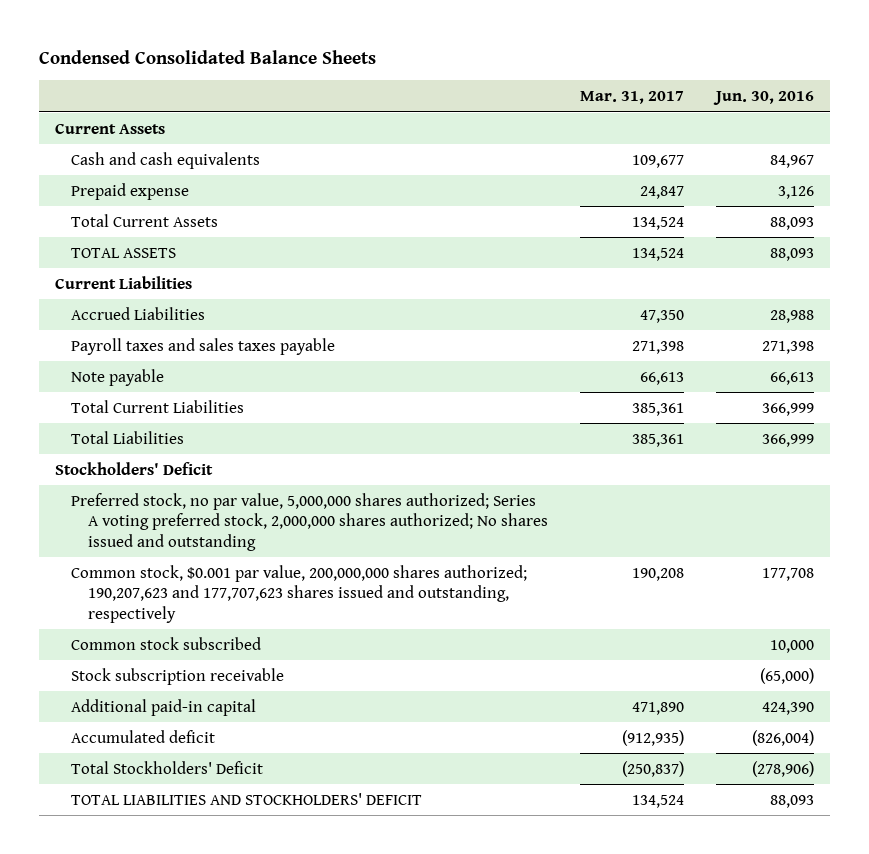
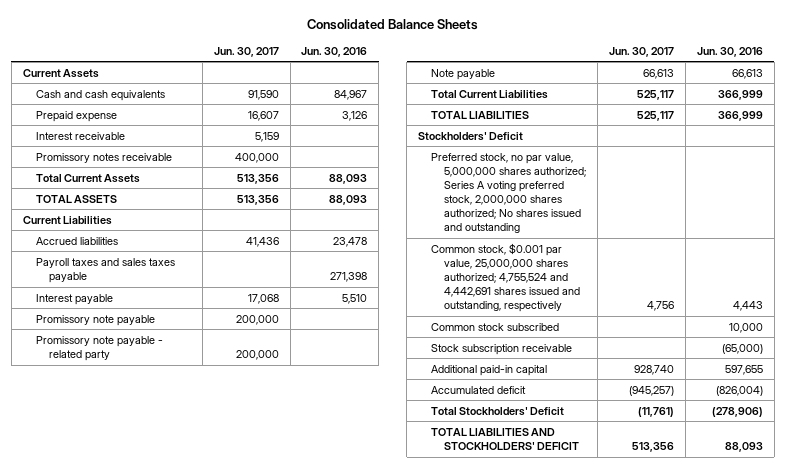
[38,50,376,65] Condensed Consolidated Balance Sheets -> [306,18,478,30] Consolidated Balance Sheets
[580,91,685,105] Mar. 31, 2017 -> none
none -> [213,46,279,57] Jun. 30, 2017
none -> [35,131,125,140] Interest receivable
none -> [35,152,172,163] Promissory notes receivable
[71,306,206,320] Accrued Liabilities -> [35,236,118,245] Accrued liabilities
[769,309,814,323] 28,988 -> [333,236,368,247] 23,478
none -> [35,293,113,305] Interest payable
none -> [35,314,155,326] Promissory note payable
none -> [35,335,163,361] Promissory note payable - related party
[71,430,185,444] Total Liabilities -> [431,110,530,119] TOTAL LIABILITIES
[71,564,528,623] Common stock, $0.001 par value, 200,000,000 shares authorized; 190,207,623 and 177,707,623 shares issued and outstanding, respectively -> [431,242,581,313] Common stock, $0.001 par value, 25,000,000 shares authorized; 4,755,524 and 4,442,691 shares issued and outstanding, respectively
[761,567,814,581] 177,708 -> [732,301,763,312] 4,443
[761,701,814,715] 424,390 -> [724,364,763,375] 597,655

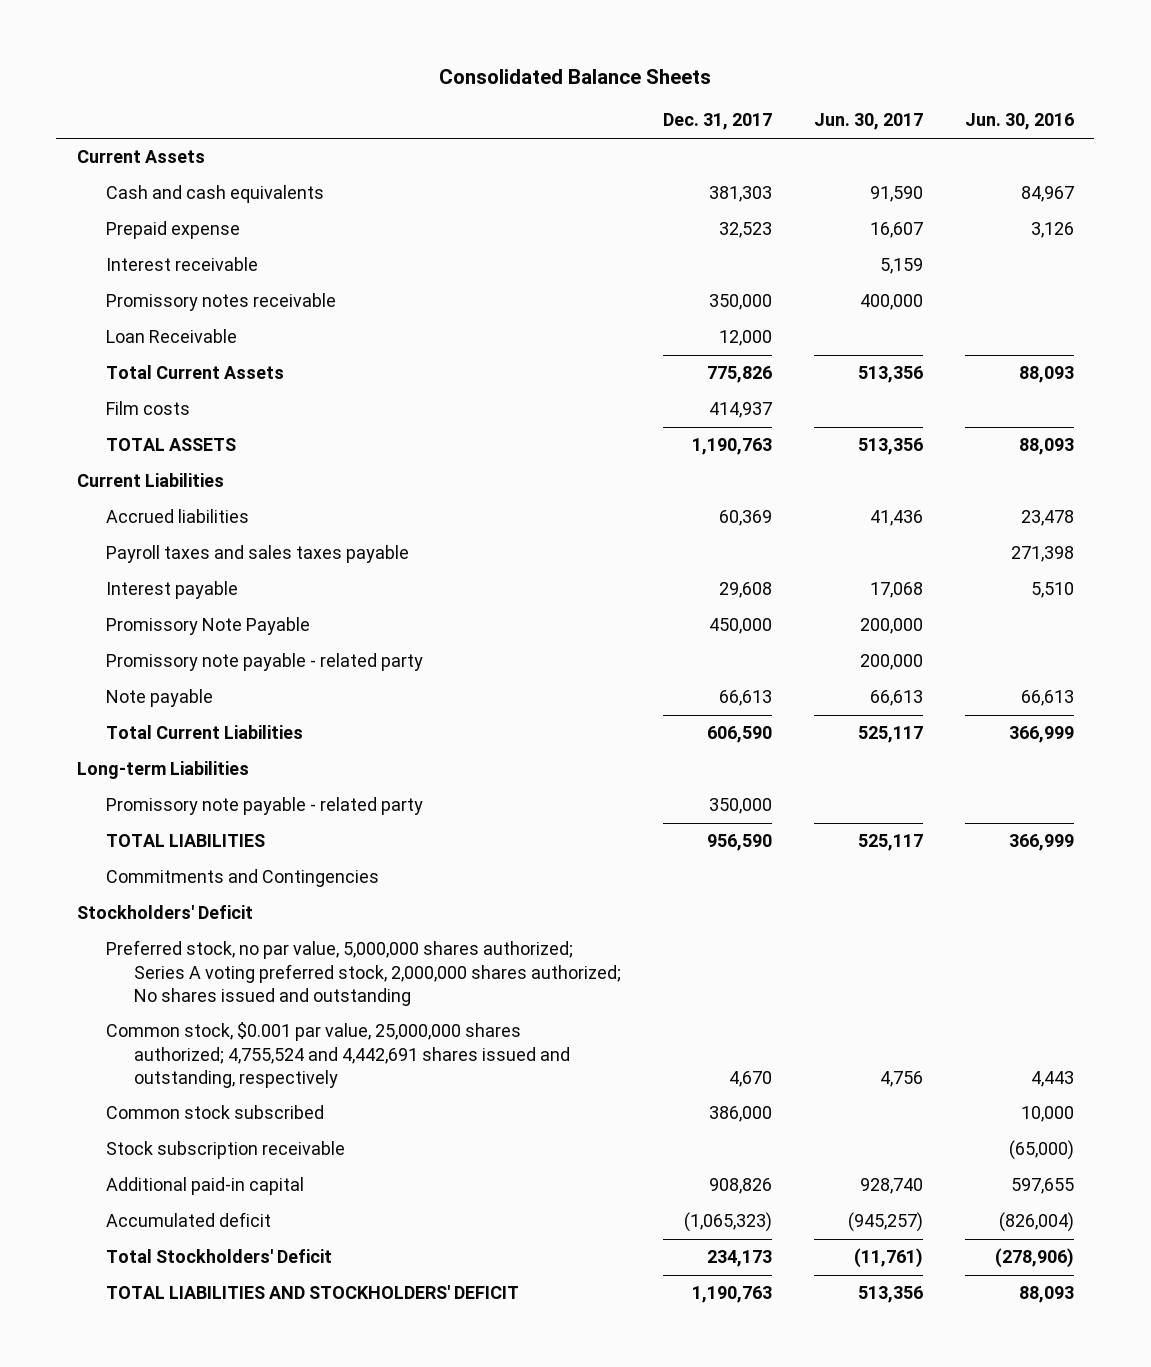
none -> [662,113,772,131] Dec. 31, 2017
none -> [105,329,237,344] Loan Receivable
none -> [105,401,190,416] Film costs
[35,314,155,326] Promissory note payable -> [105,617,310,636] Promissory Note Payable
none -> [77,761,250,780] Long-term Liabilities
none -> [105,797,423,816] Promissory note payable - related party
none -> [105,869,379,888] Commitments and Contingencies

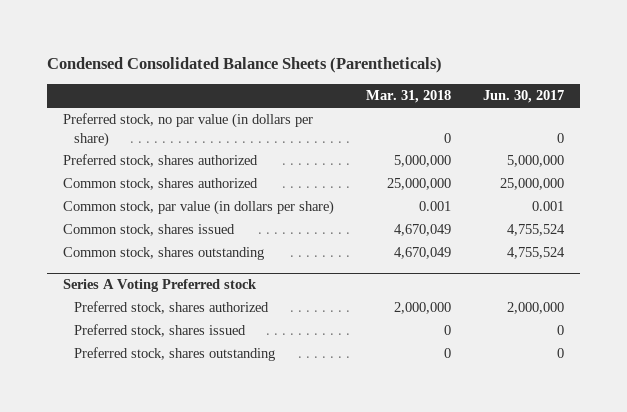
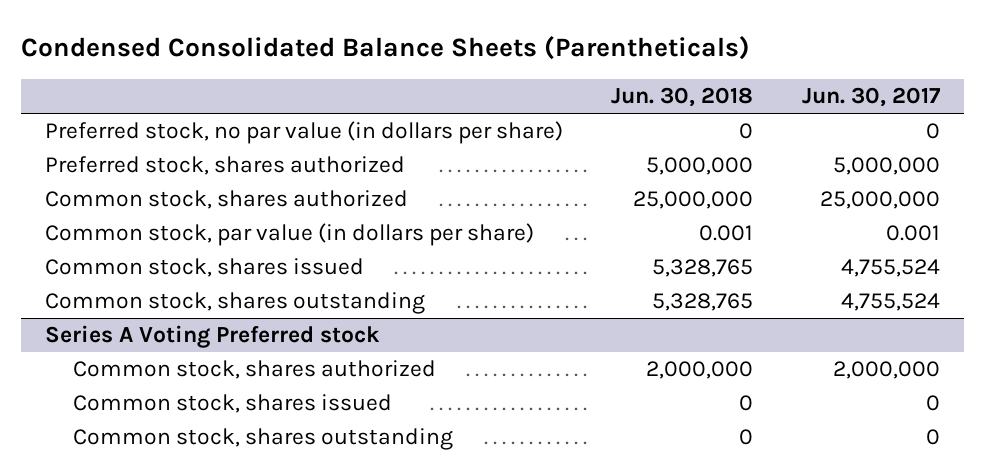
[366,90,452,104] Mar. 31, 2018 -> none
none -> [611,87,754,108] Jun. 30, 2018
[73,301,269,315] Preferred stock, shares authorized -> [73,360,437,380] Common stock, shares authorized
[73,324,246,338] Preferred stock, shares issued -> [73,394,393,414] Common stock, shares issued
[73,347,275,362] Preferred stock, shares outstanding -> [73,428,454,451] Common stock, shares outstanding

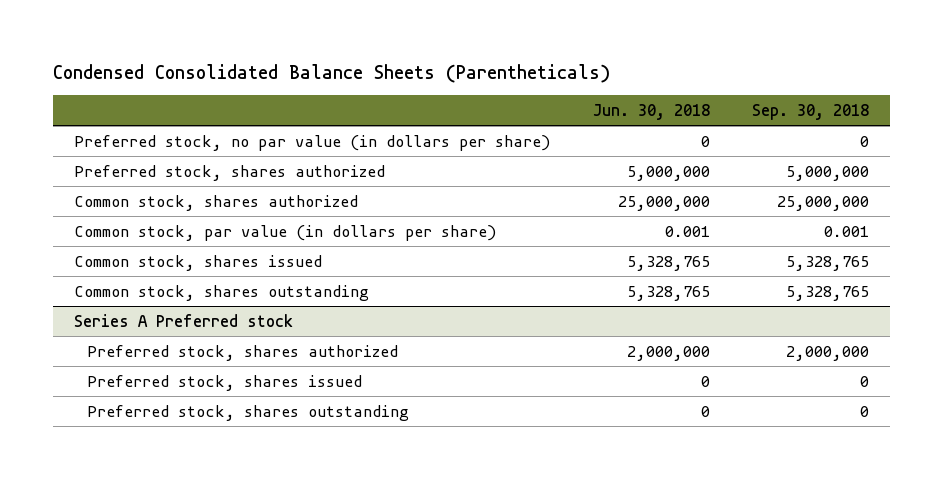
[801,87,941,108] Jun. 30, 2017 -> none
none -> [751,103,869,120] Sep. 30, 2018
[44,325,380,349] Series A Voting Preferred stock -> [74,313,294,327] Series A Preferred stock
[73,360,437,380] Common stock, shares authorized -> [86,344,398,361] Preferred stock, shares authorized
[73,394,393,414] Common stock, shares issued -> [86,374,362,391] Preferred stock, shares issued
[73,428,454,451] Common stock, shares outstanding -> [86,404,409,421] Preferred stock, shares outstanding

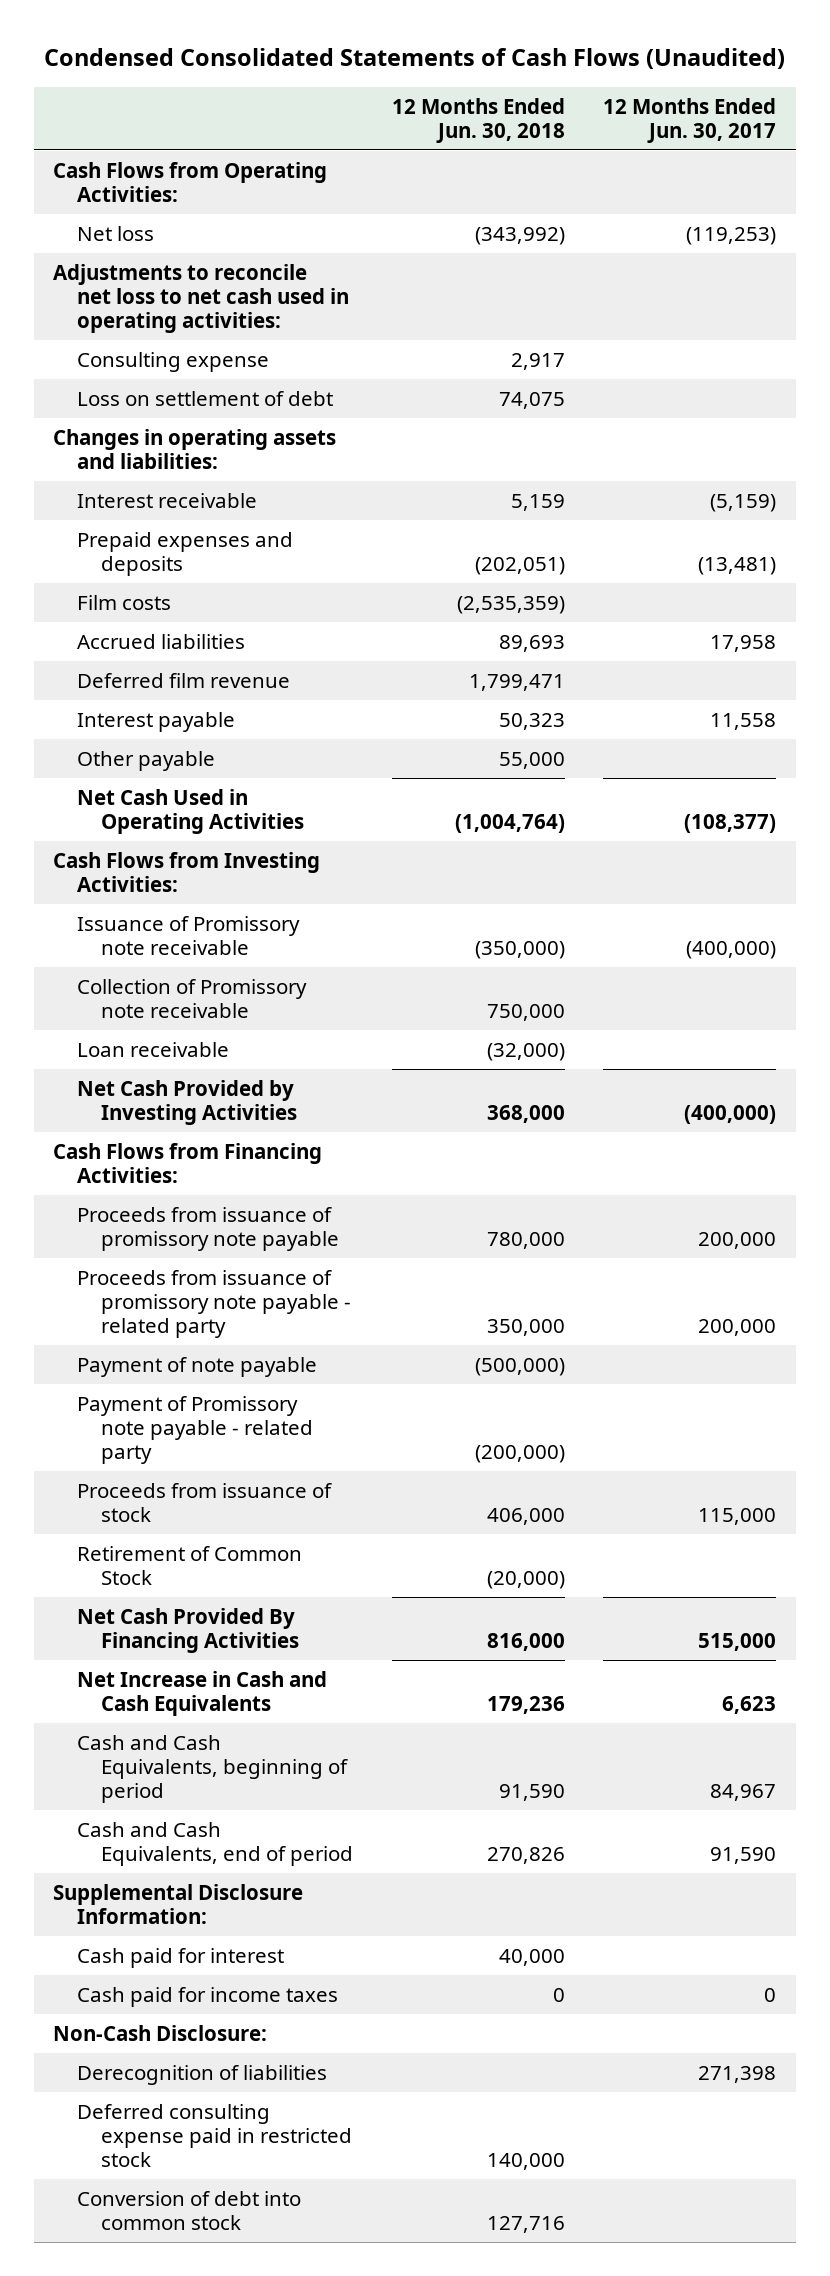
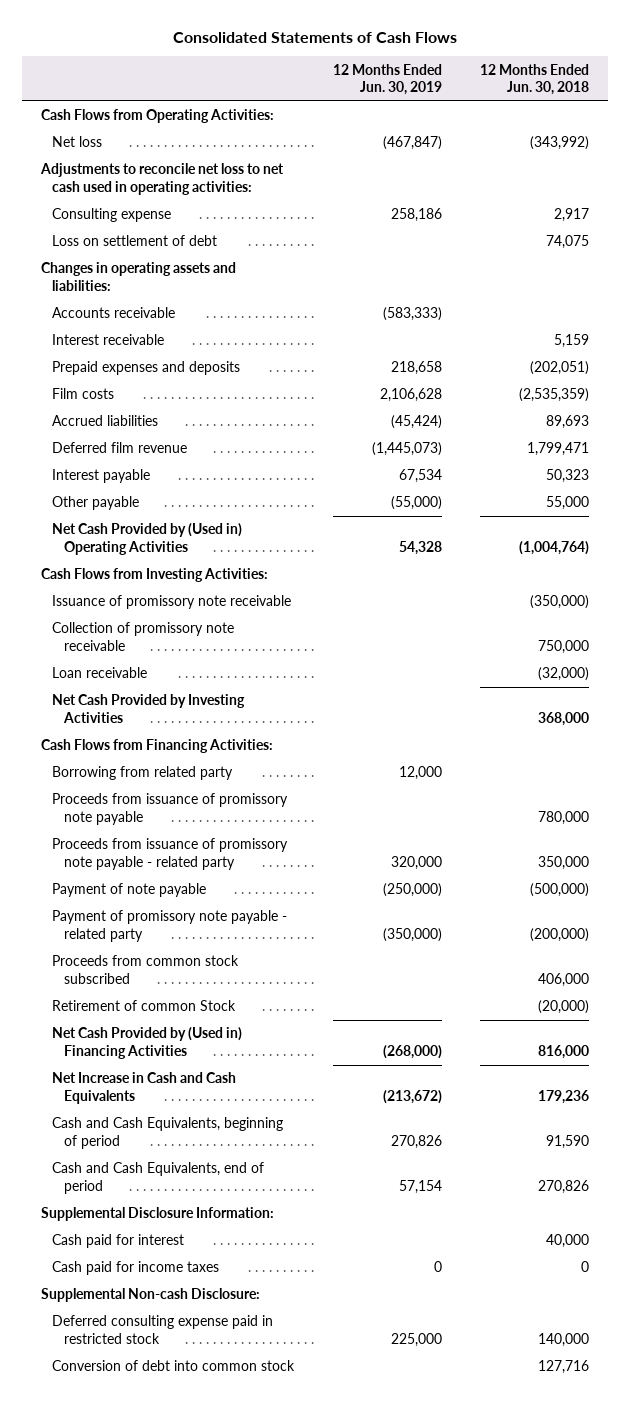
[43,48,785,70] Condensed Consolidated Statements of Cash Flows (Unaudited) -> [173,31,458,43] Consolidated Statements of Cash Flows
[603,97,777,143] 12 Months Ended Jun. 30, 2017 -> none
none -> [332,63,442,96] 12 Months Ended Jun. 30, 2019
none -> [52,307,176,319] Accounts receivable
[77,788,305,834] Net Cash Used in Operating Activities -> [52,523,243,555] Net Cash Provided by (Used in) Operating Activities
[77,915,301,955] Issuance of Promissory note receivable -> [52,595,292,610] Issuance of promissory note receivable
[77,978,308,1018] Collection of Promissory note receivable -> [52,622,235,651] Collection of promissory note receivable
none -> [52,766,234,781] Borrowing from related party
[77,1395,314,1464] Payment of Promissory note payable - related party -> [52,910,288,942] Payment of promissory note payable - related party
[77,1482,333,1522] Proceeds from issuance of stock -> [52,955,240,984] Proceeds from common stock subscribed
[77,1545,303,1585] Retirement of Common Stock -> [52,1000,237,1012] Retirement of common Stock
[77,1607,300,1653] Net Cash Provided By Financing Activities -> [52,1027,243,1059] Net Cash Provided by (Used in) Financing Activities
[77,2064,328,2085] Derecognition of liabilities -> none
[53,2024,268,2041] Non-Cash Disclosure: -> [40,1288,260,1303] Supplemental Non-cash Disclosure:

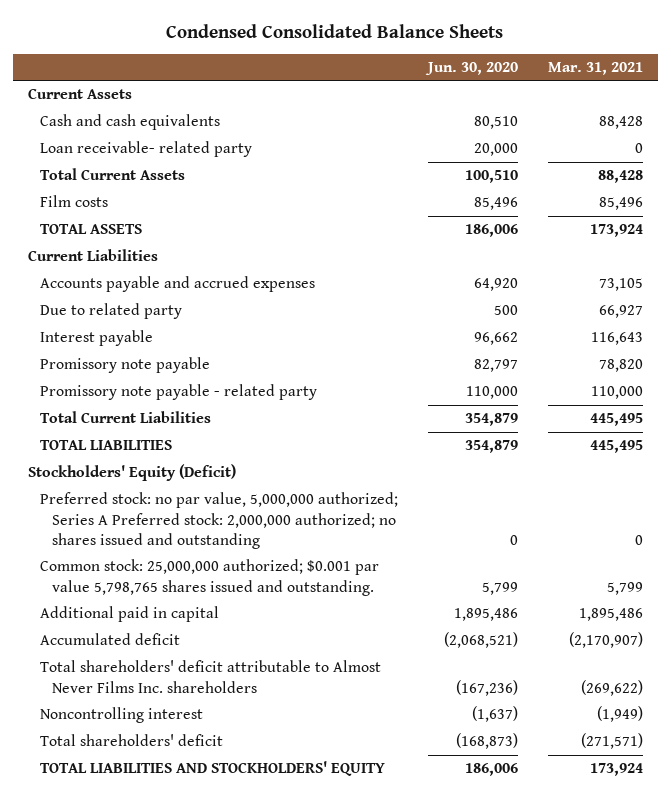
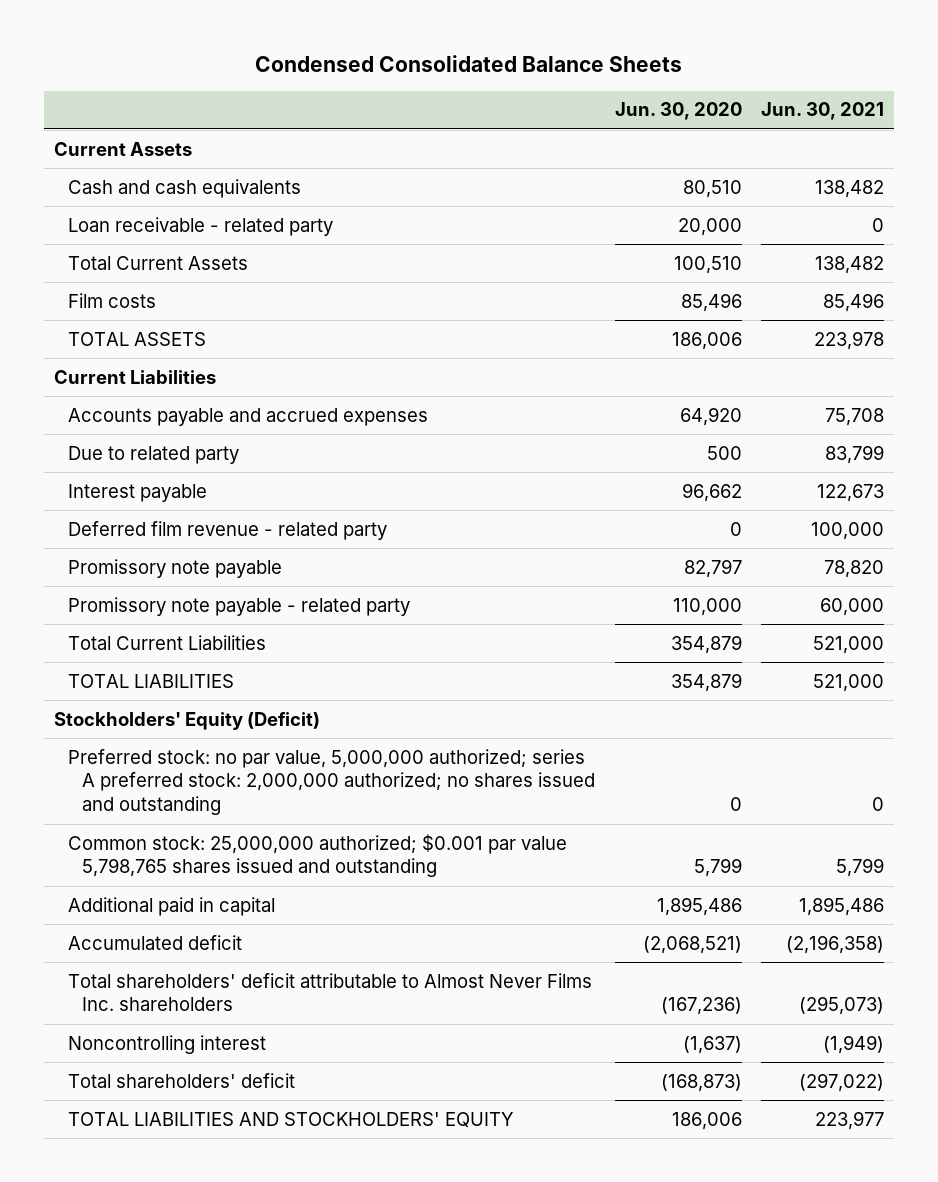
[547,61,643,75] Mar. 31, 2021 -> none
none -> [761,102,885,121] Jun. 30, 2021
[39,141,252,158] Loan receivable- related party -> [67,216,333,236] Loan receivable - related party
none -> [67,520,387,540] Deferred film revenue - related party
[39,492,398,549] Preferred stock: no par value, 5,000,000 authorized; Series A Preferred stock: 2,000,000 authorized; no shares issued and outstanding -> [67,748,596,816] Preferred stock: no par value, 5,000,000 authorized; series A preferred stock: 2,000,000 authorized; no shares issued and outstanding
[39,559,379,596] Common stock: 25,000,000 authorized; $0.001 par value 5,798,765 shares issued and outstanding. -> [67,833,567,878] Common stock: 25,000,000 authorized; $0.001 par value 5,798,765 shares issued and outstanding

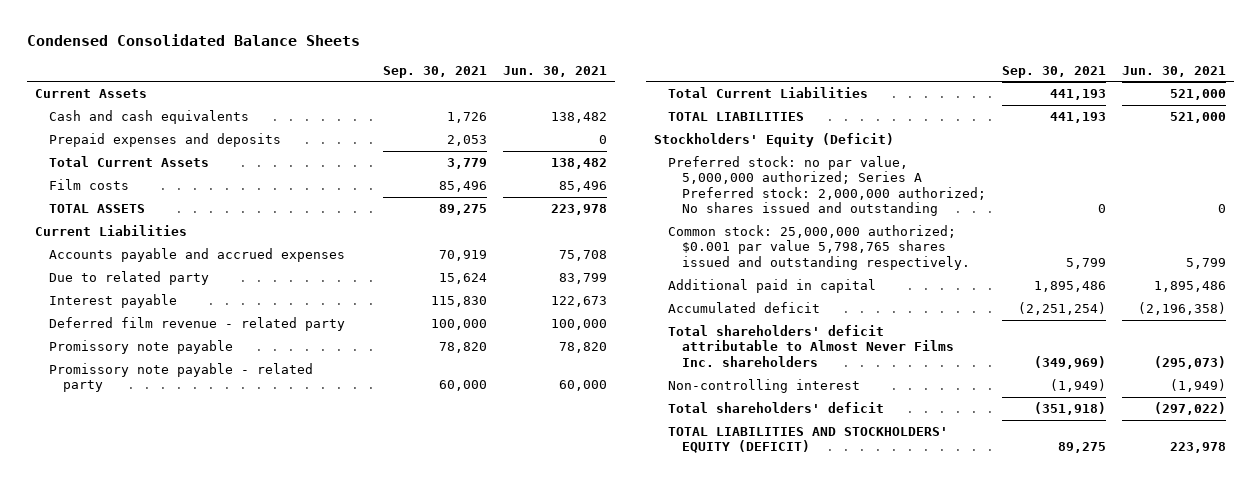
[614,102,742,121] Jun. 30, 2020 -> none
none -> [383,65,488,78] Sep. 30, 2021
[67,216,333,236] Loan receivable - related party -> none
none -> [48,132,281,147] Prepaid expenses and deposits
[67,748,596,816] Preferred stock: no par value, 5,000,000 authorized; series A preferred stock: 2,000,000 authorized; no shares issued and outstanding -> [668,155,987,217] Preferred stock: no par value, 5,000,000 authorized; Series A Preferred stock: 2,000,000 authorized; No shares issued and outstanding
[67,833,567,878] Common stock: 25,000,000 authorized; $0.001 par value 5,798,765 shares issued and outstanding -> [668,224,971,270] Common stock: 25,000,000 authorized; $0.001 par value 5,798,765 shares issued and outstanding respectively.
[67,1034,266,1054] Noncontrolling interest -> [668,378,861,393] Non-controlling interest
[67,1111,514,1128] TOTAL LIABILITIES AND STOCKHOLDERS' EQUITY -> [668,426,949,454] TOTAL LIABILITIES AND STOCKHOLDERS' EQUITY (DEFICIT)
[815,1110,885,1130] 223,977 -> [1169,442,1226,454] 223,978

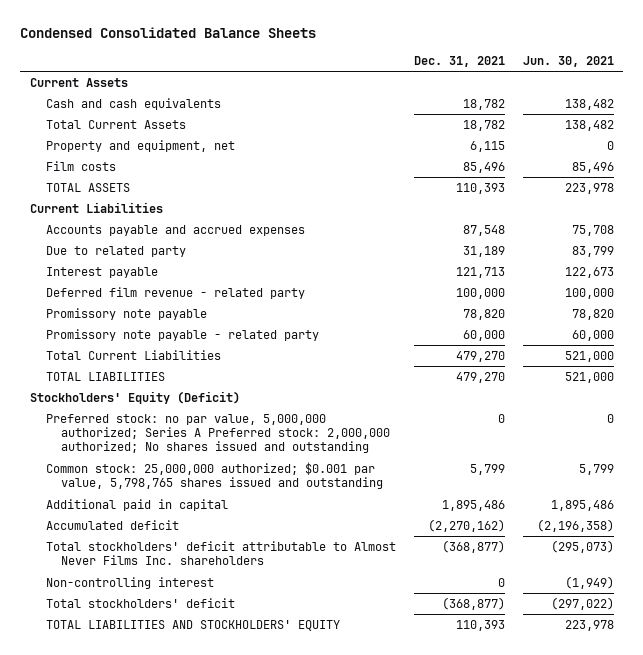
[383,65,488,78] Sep. 30, 2021 -> none
none -> [413,55,505,67] Dec. 31, 2021
[48,132,281,147] Prepaid expenses and deposits -> none
none -> [45,139,235,152] Property and equipment, net
[668,224,971,270] Common stock: 25,000,000 authorized; $0.001 par value 5,798,765 shares issued and outstanding respectively. -> [45,461,384,490] Common stock: 25,000,000 authorized; $0.001 par value, 5,798,765 shares issued and outstanding
[668,324,955,367] Total shareholders' deficit attributable to Almost Never Films Inc. shareholders -> [45,540,396,566] Total stockholders' deficit attributable to Almost Never Films Inc. shareholders
[668,401,885,413] Total shareholders' deficit -> [45,597,235,608] Total stockholders' deficit
[668,426,949,454] TOTAL LIABILITIES AND STOCKHOLDERS' EQUITY (DEFICIT) -> [45,619,340,631] TOTAL LIABILITIES AND STOCKHOLDERS' EQUITY

